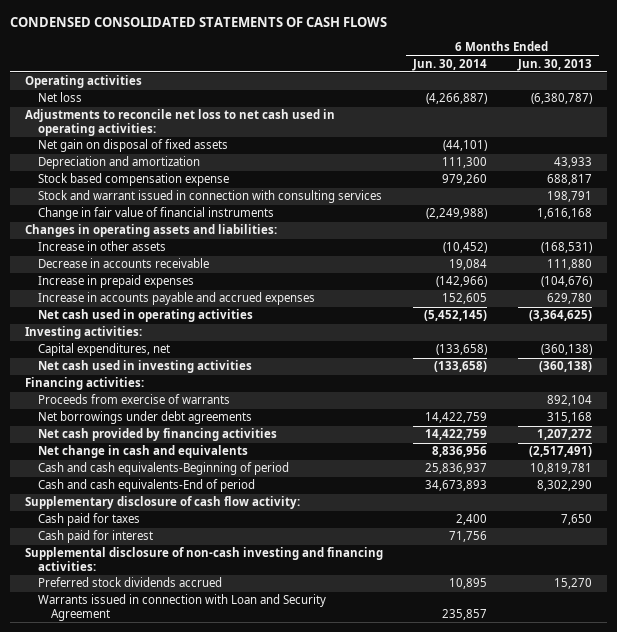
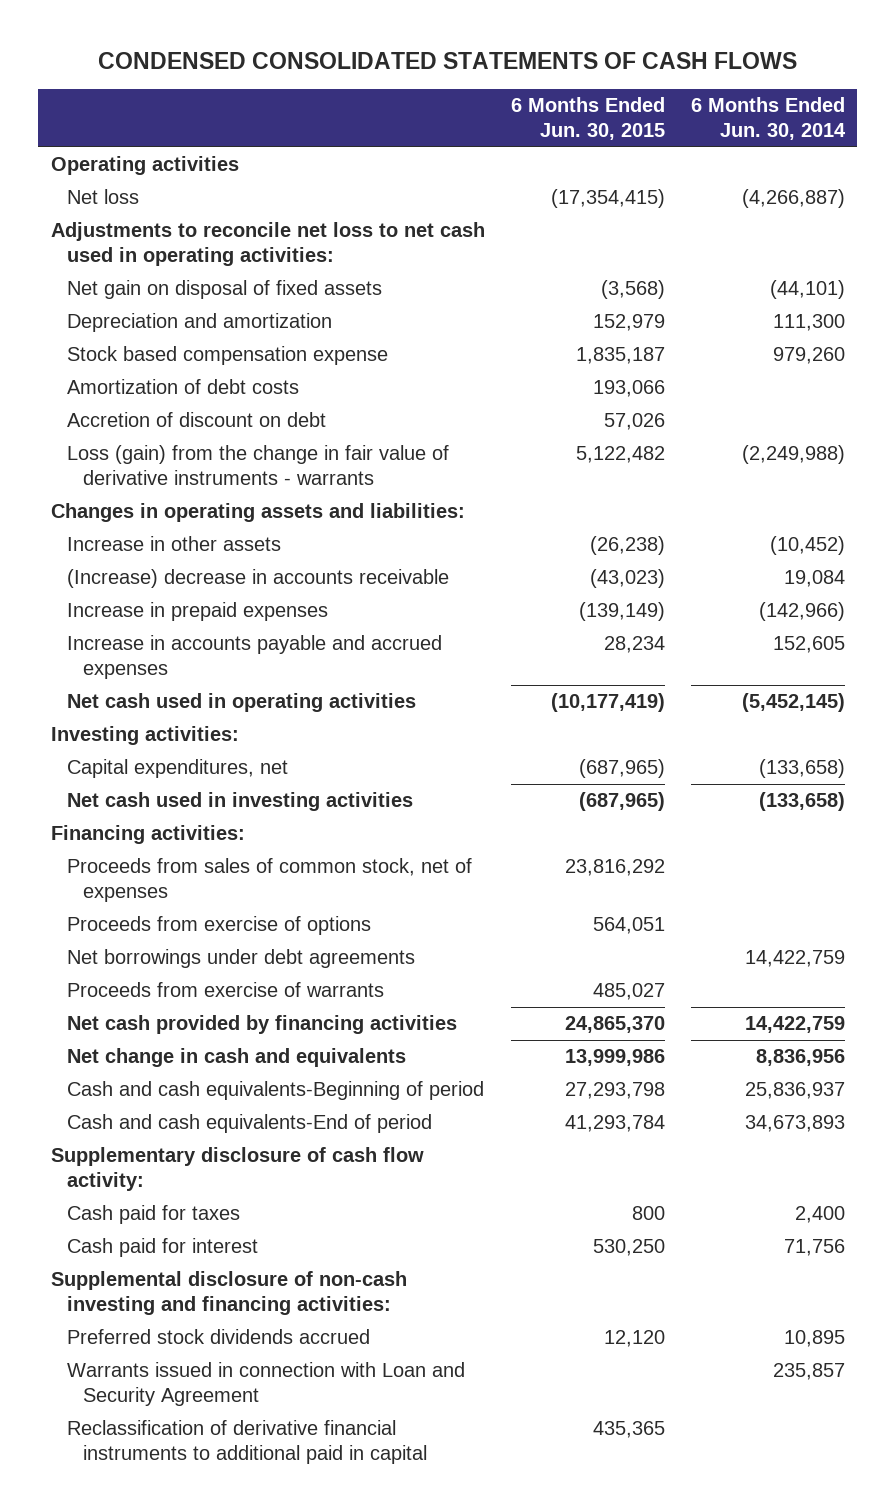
[516,58,592,71] Jun. 30, 2013 -> none
none -> [510,96,665,141] 6 Months Ended Jun. 30, 2015
[37,190,382,204] Stock and warrant issued in connection with consulting services -> none
none -> [67,379,300,395] Amortization of debt costs
none -> [67,412,327,428] Accretion of discount on debt
[37,207,274,221] Change in fair value of financial instruments -> [67,445,450,486] Loss (gain) from the change in fair value of derivative instruments - warrants
[37,258,209,269] Decrease in accounts receivable -> [67,569,450,589] (Increase) decrease in accounts receivable
none -> [67,858,473,903] Proceeds from sales of common stock, net of expenses
none -> [67,916,372,936] Proceeds from exercise of options
[37,394,230,405] Proceeds from exercise of warrants -> [67,982,385,998] Proceeds from exercise of warrants
none -> [67,1420,428,1465] Reclassification of derivative financial instruments to additional paid in capital

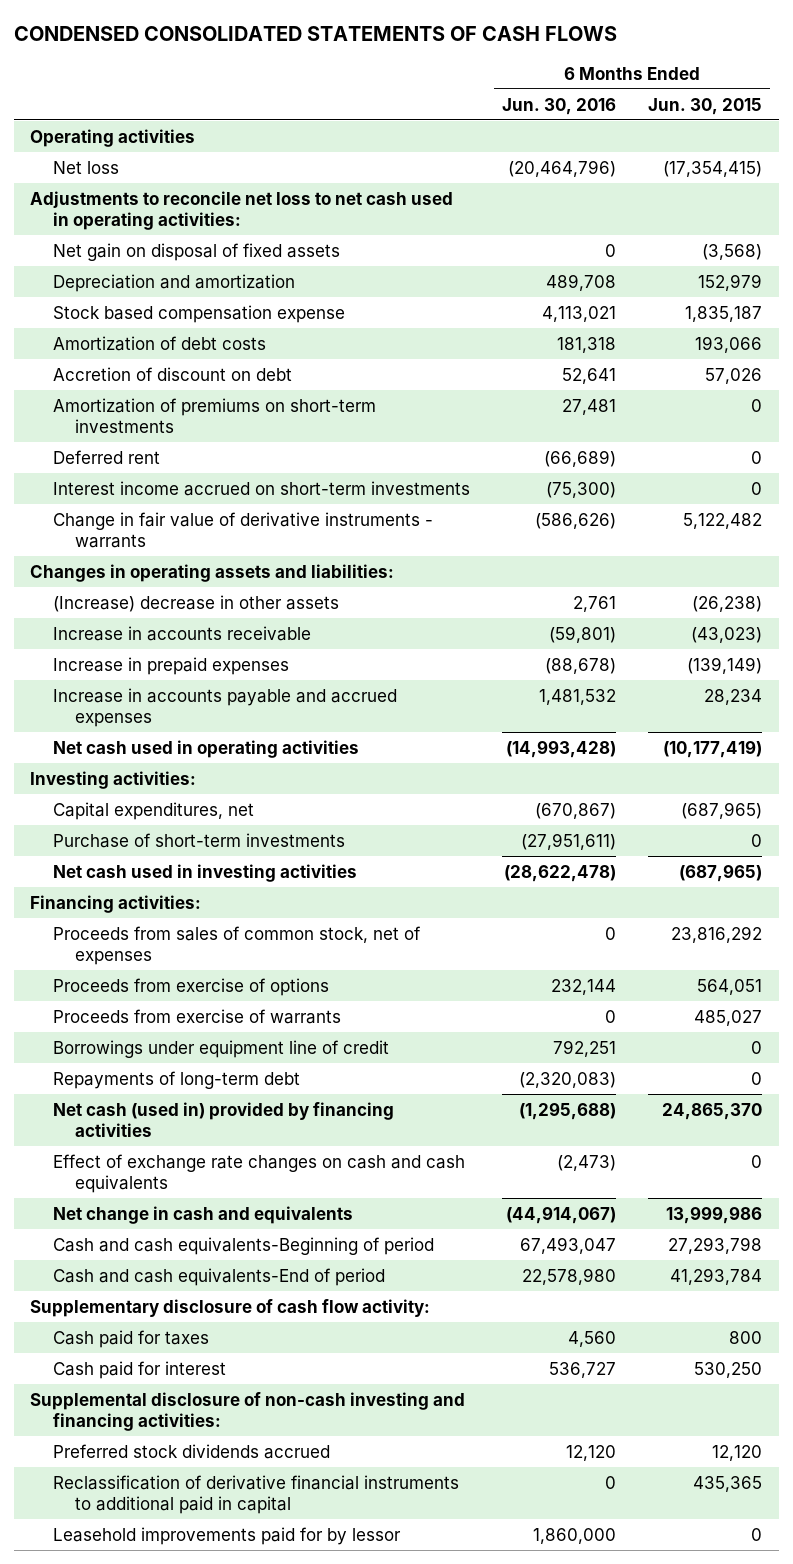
[690,96,846,141] 6 Months Ended Jun. 30, 2014 -> none
none -> [501,97,616,115] Jun. 30, 2016
none -> [52,397,376,433] Amortization of premiums on short-term investments
none -> [52,449,160,464] Deferred rent
none -> [52,480,470,496] Interest income accrued on short-term investments
[67,445,450,486] Loss (gain) from the change in fair value of derivative instruments - warrants -> [52,511,433,548] Change in fair value of derivative instruments - warrants
[67,536,282,552] Increase in other assets -> [52,594,339,612] (Increase) decrease in other assets
[67,569,450,589] (Increase) decrease in accounts receivable -> [52,625,311,641] Increase in accounts receivable
none -> [52,832,345,848] Purchase of short-term investments
[67,949,416,969] Net borrowings under debt agreements -> none
none -> [52,1039,389,1058] Borrowings under equipment line of credit
none -> [52,1070,300,1089] Repayments of long-term debt
[67,1015,458,1035] Net cash provided by financing activities -> [52,1101,394,1137] Net cash (used in) provided by financing activities
none -> [52,1153,465,1193] Effect of exchange rate changes on cash and cash equivalents
[67,1362,466,1407] Warrants issued in connection with Loan and Security Agreement -> none
none -> [52,1526,401,1545] Leasehold improvements paid for by lessor

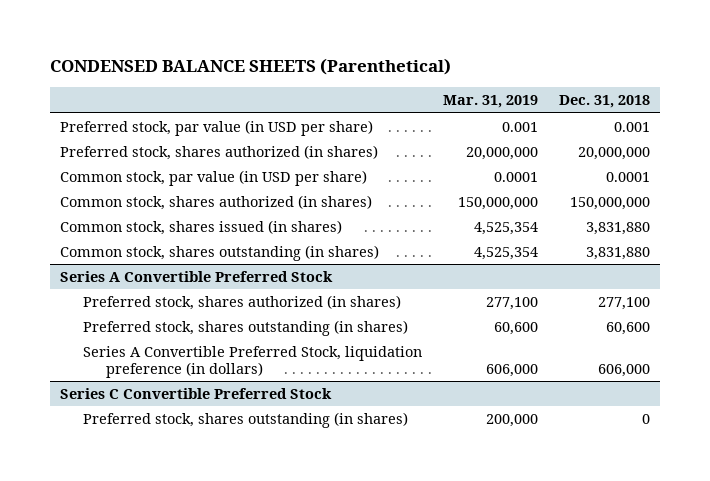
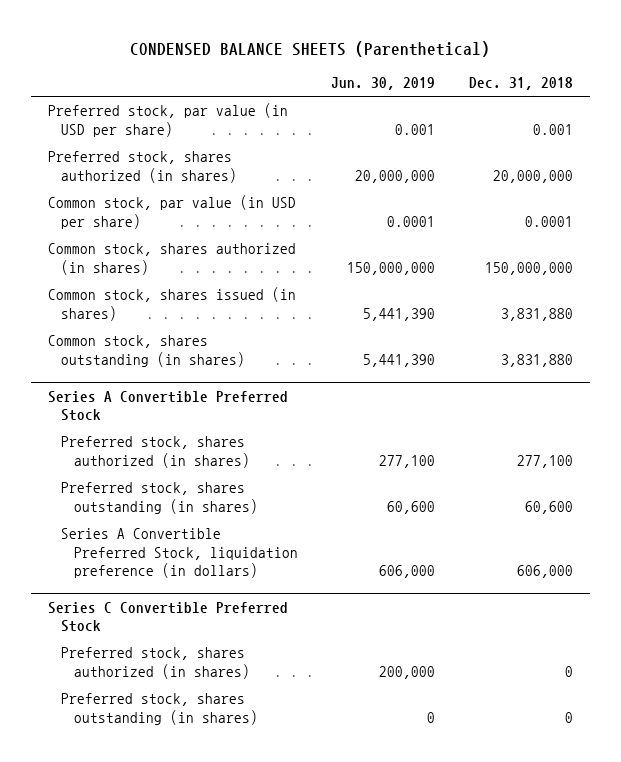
[442,95,538,109] Mar. 31, 2019 -> none
none -> [331,77,436,91] Jun. 30, 2019
none -> [60,647,250,679] Preferred stock, shares authorized (in shares)

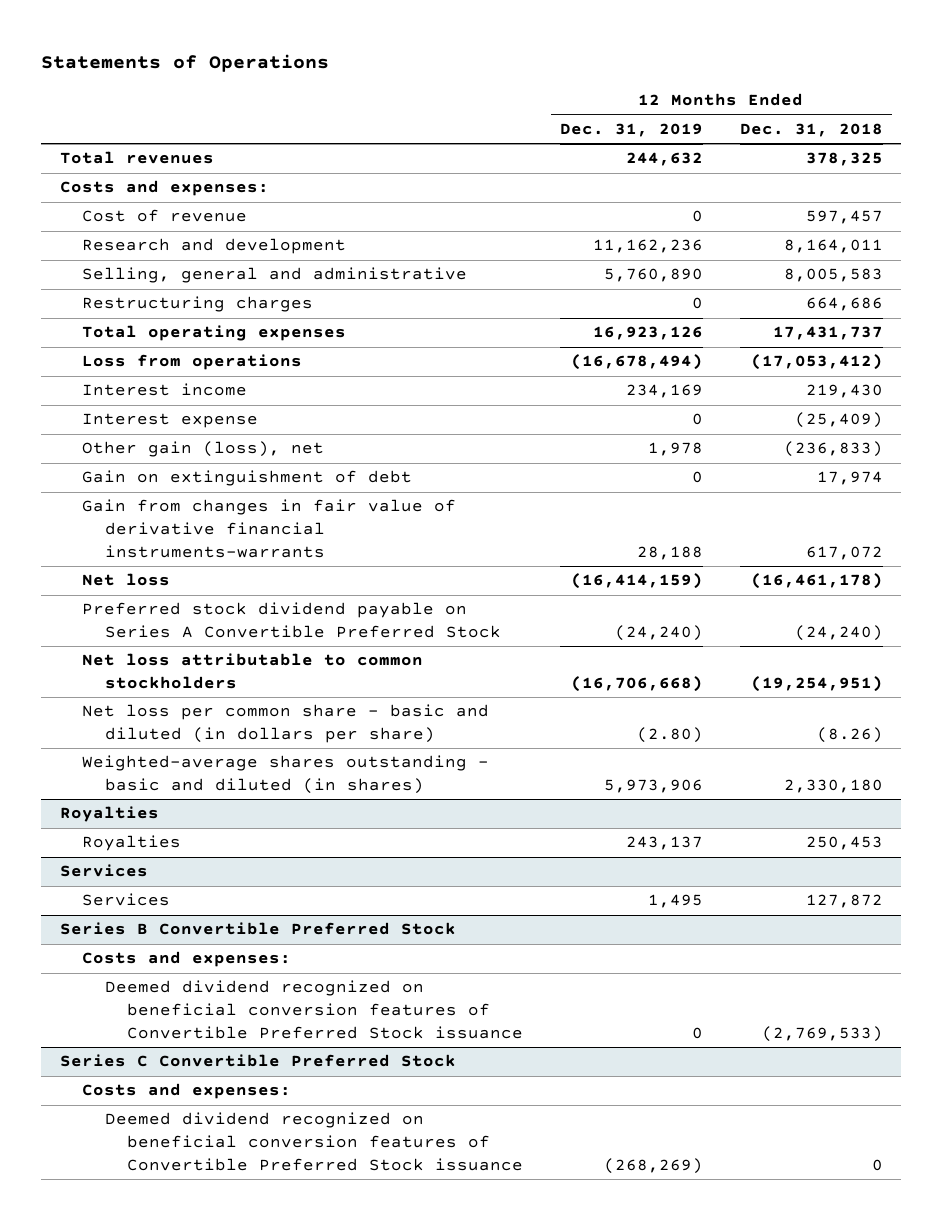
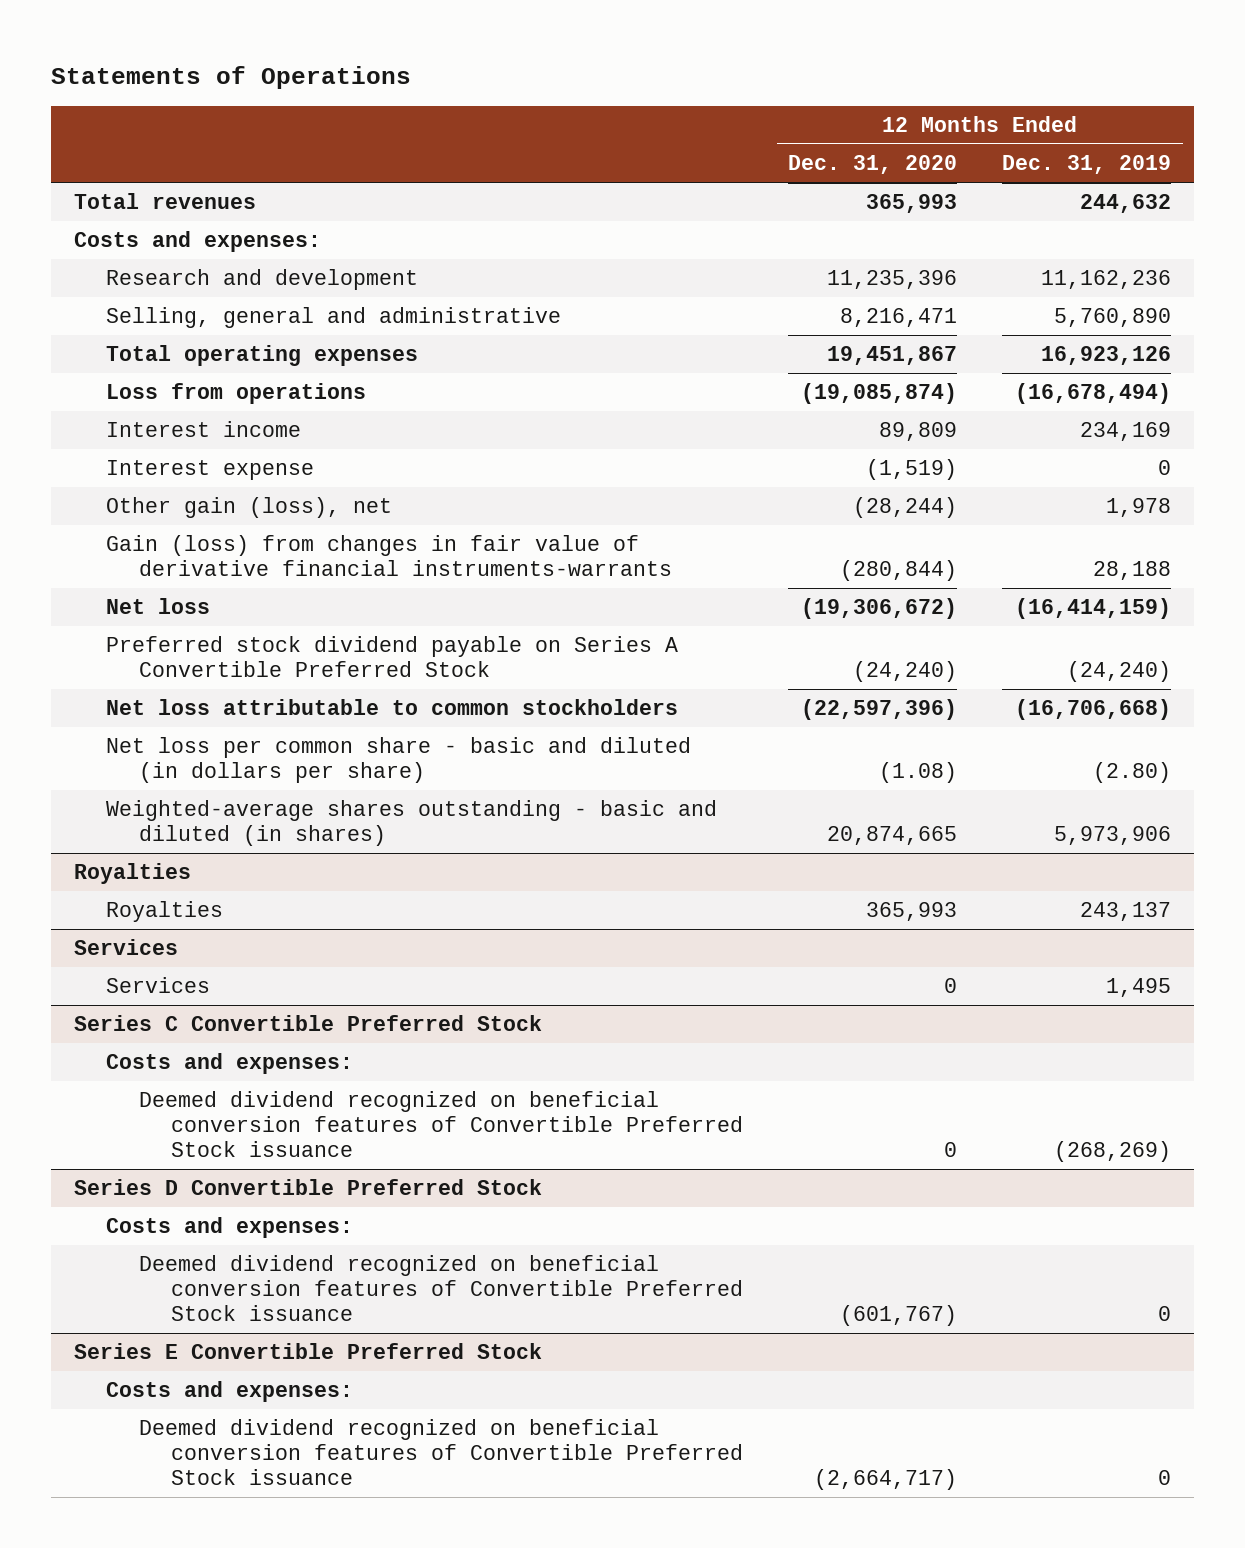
[739,122,883,137] Dec. 31, 2018 -> none
none -> [788,155,958,175] Dec. 31, 2020
[82,209,248,223] Cost of revenue -> none
[82,296,314,313] Restructuring charges -> none
[82,470,413,487] Gain on extinguishment of debt -> none
[82,499,457,558] Gain from changes in fair value of derivative financial instruments-warrants -> [106,535,672,577] Gain (loss) from changes in fair value of derivative financial instruments-warrants
[59,922,456,936] Series B Convertible Preferred Stock -> none
[82,951,292,968] Costs and expenses: -> none
[104,980,524,1039] Deemed dividend recognized on beneficial conversion features of Convertible Preferred Stock issuance -> none
none -> [73,1179,542,1196] Series D Convertible Preferred Stock
none -> [106,1217,354,1239] Costs and expenses:
none -> [138,1255,743,1321] Deemed dividend recognized on beneficial conversion features of Convertible Preferred Stock issuance
none -> [73,1343,542,1360] Series E Convertible Preferred Stock
none -> [106,1381,354,1403] Costs and expenses:
none -> [138,1419,743,1485] Deemed dividend recognized on beneficial conversion features of Convertible Preferred Stock issuance

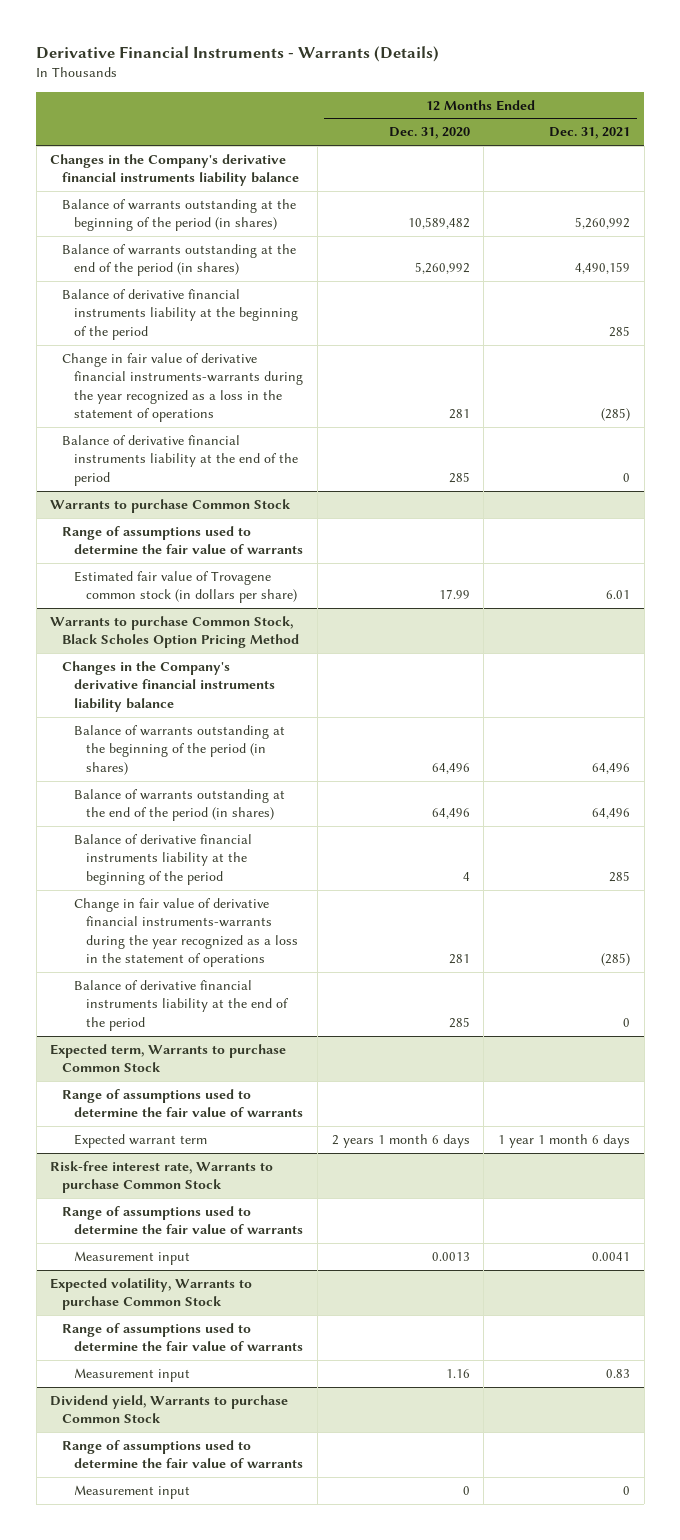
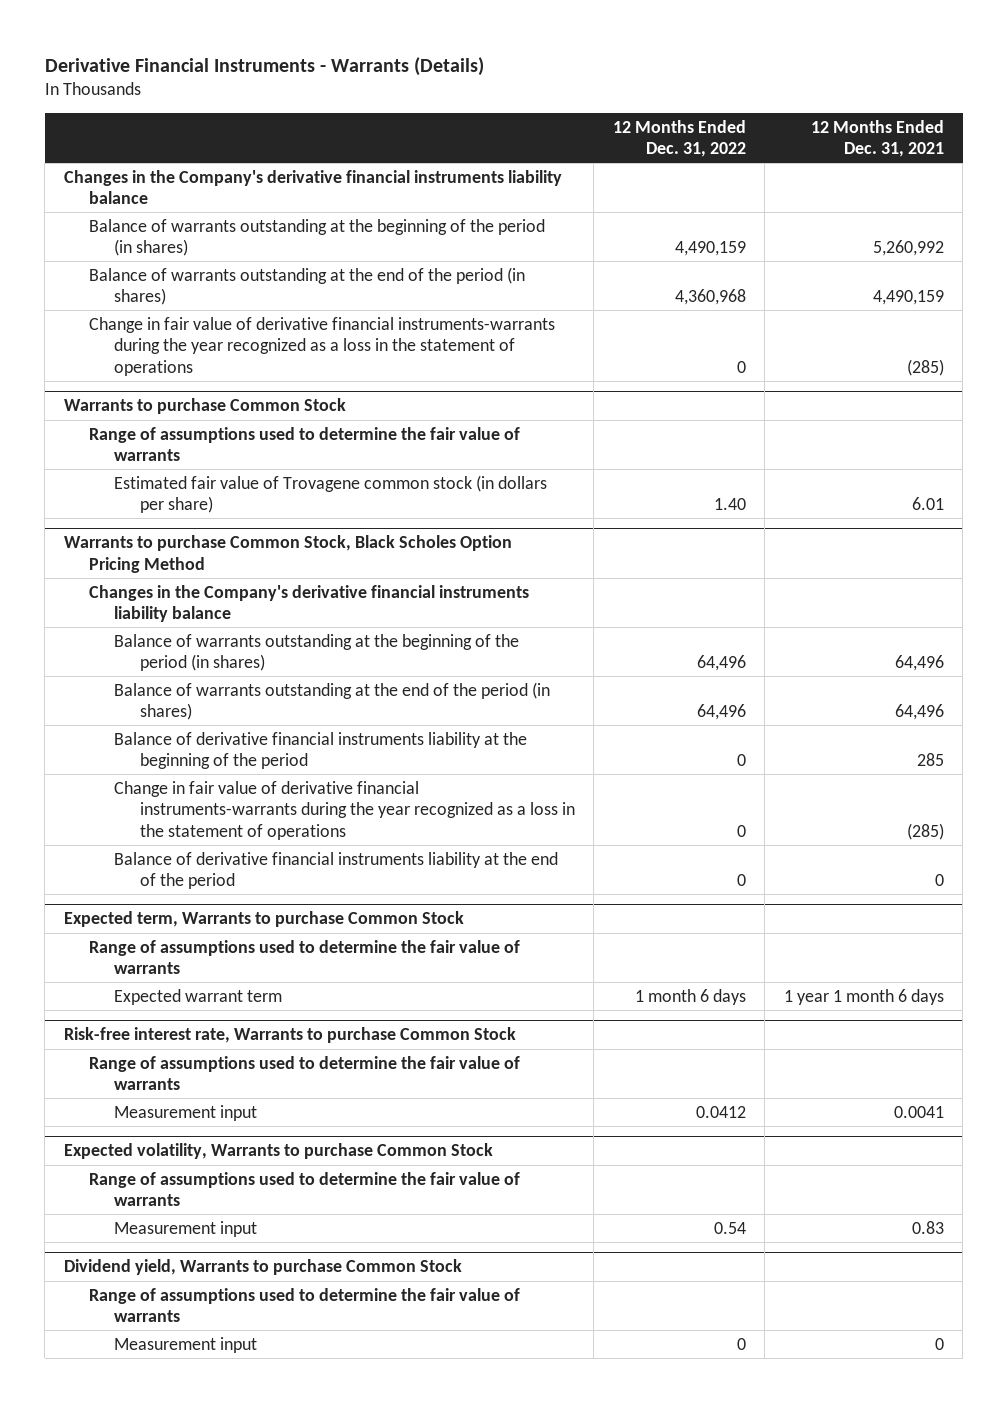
[388,127,470,140] Dec. 31, 2020 -> none
none -> [612,119,746,157] 12 Months Ended Dec. 31, 2022
[62,289,298,340] Balance of derivative financial instruments liability at the beginning of the period -> none
[62,435,298,486] Balance of derivative financial instruments liability at the end of the period -> none

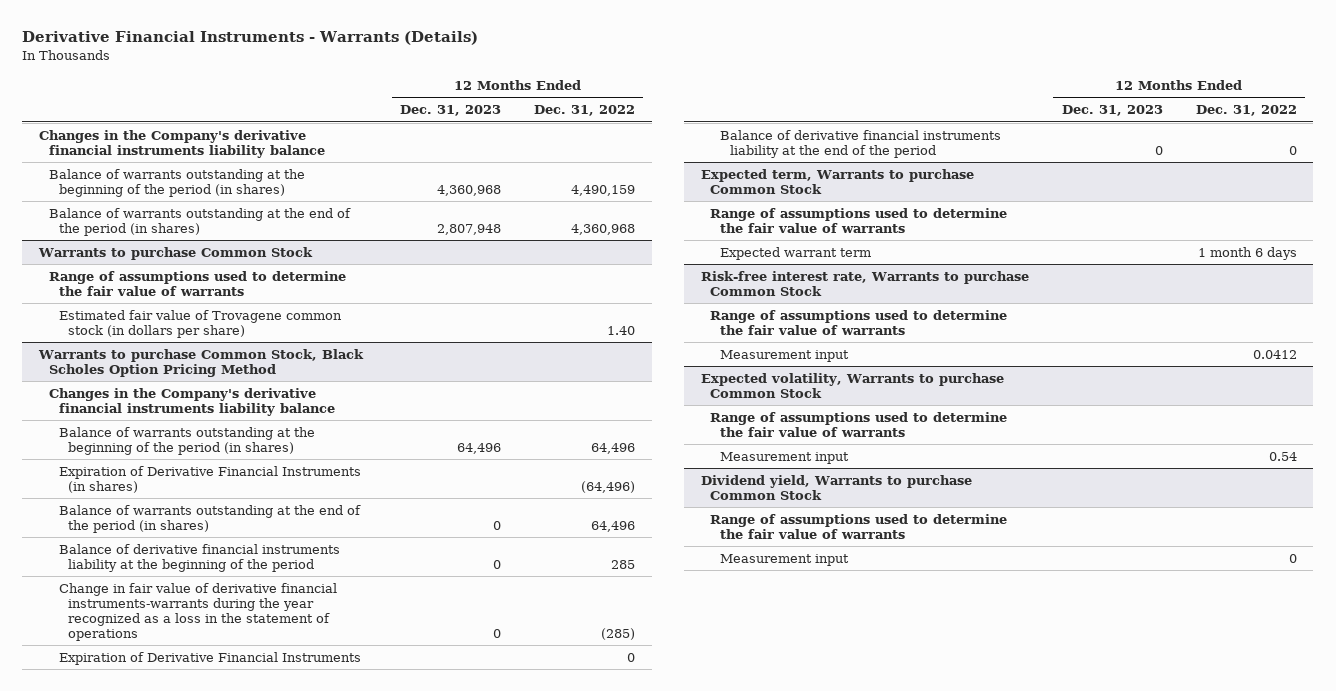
[810,119,944,157] 12 Months Ended Dec. 31, 2021 -> none
none -> [400,105,502,117] Dec. 31, 2023
[89,316,556,376] Change in fair value of derivative financial instruments-warrants during the year recognized as a loss in the statement of operations -> none
none -> [58,465,361,493] Expiration of Derivative Financial Instruments (in shares)
[736,754,746,767] 0 -> [611,559,636,569] 285
[736,824,746,837] 0 -> [601,627,636,640] (285)
none -> [58,651,361,665] Expiration of Derivative Financial Instruments

